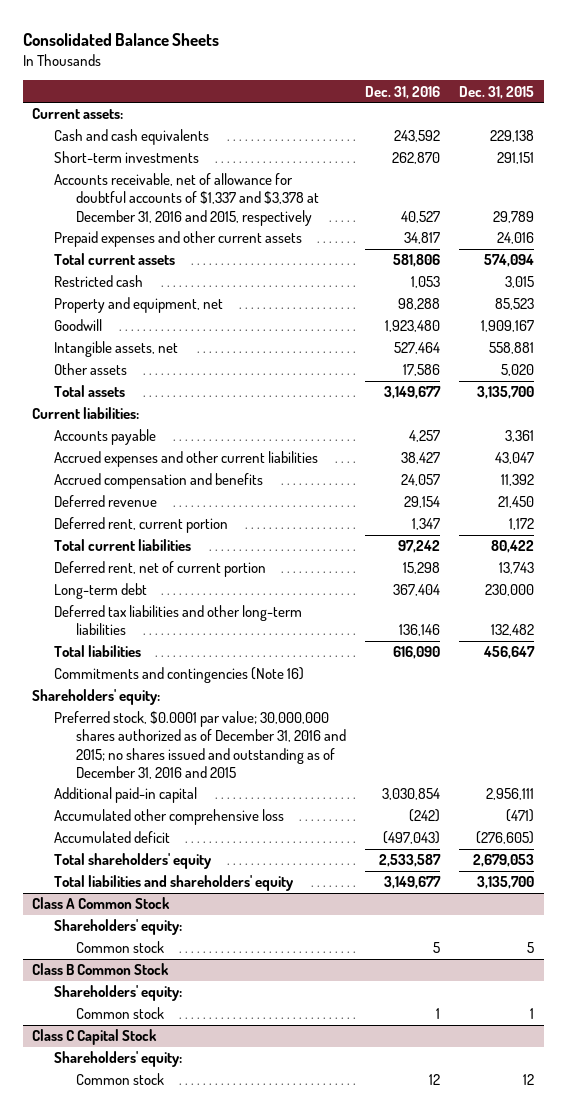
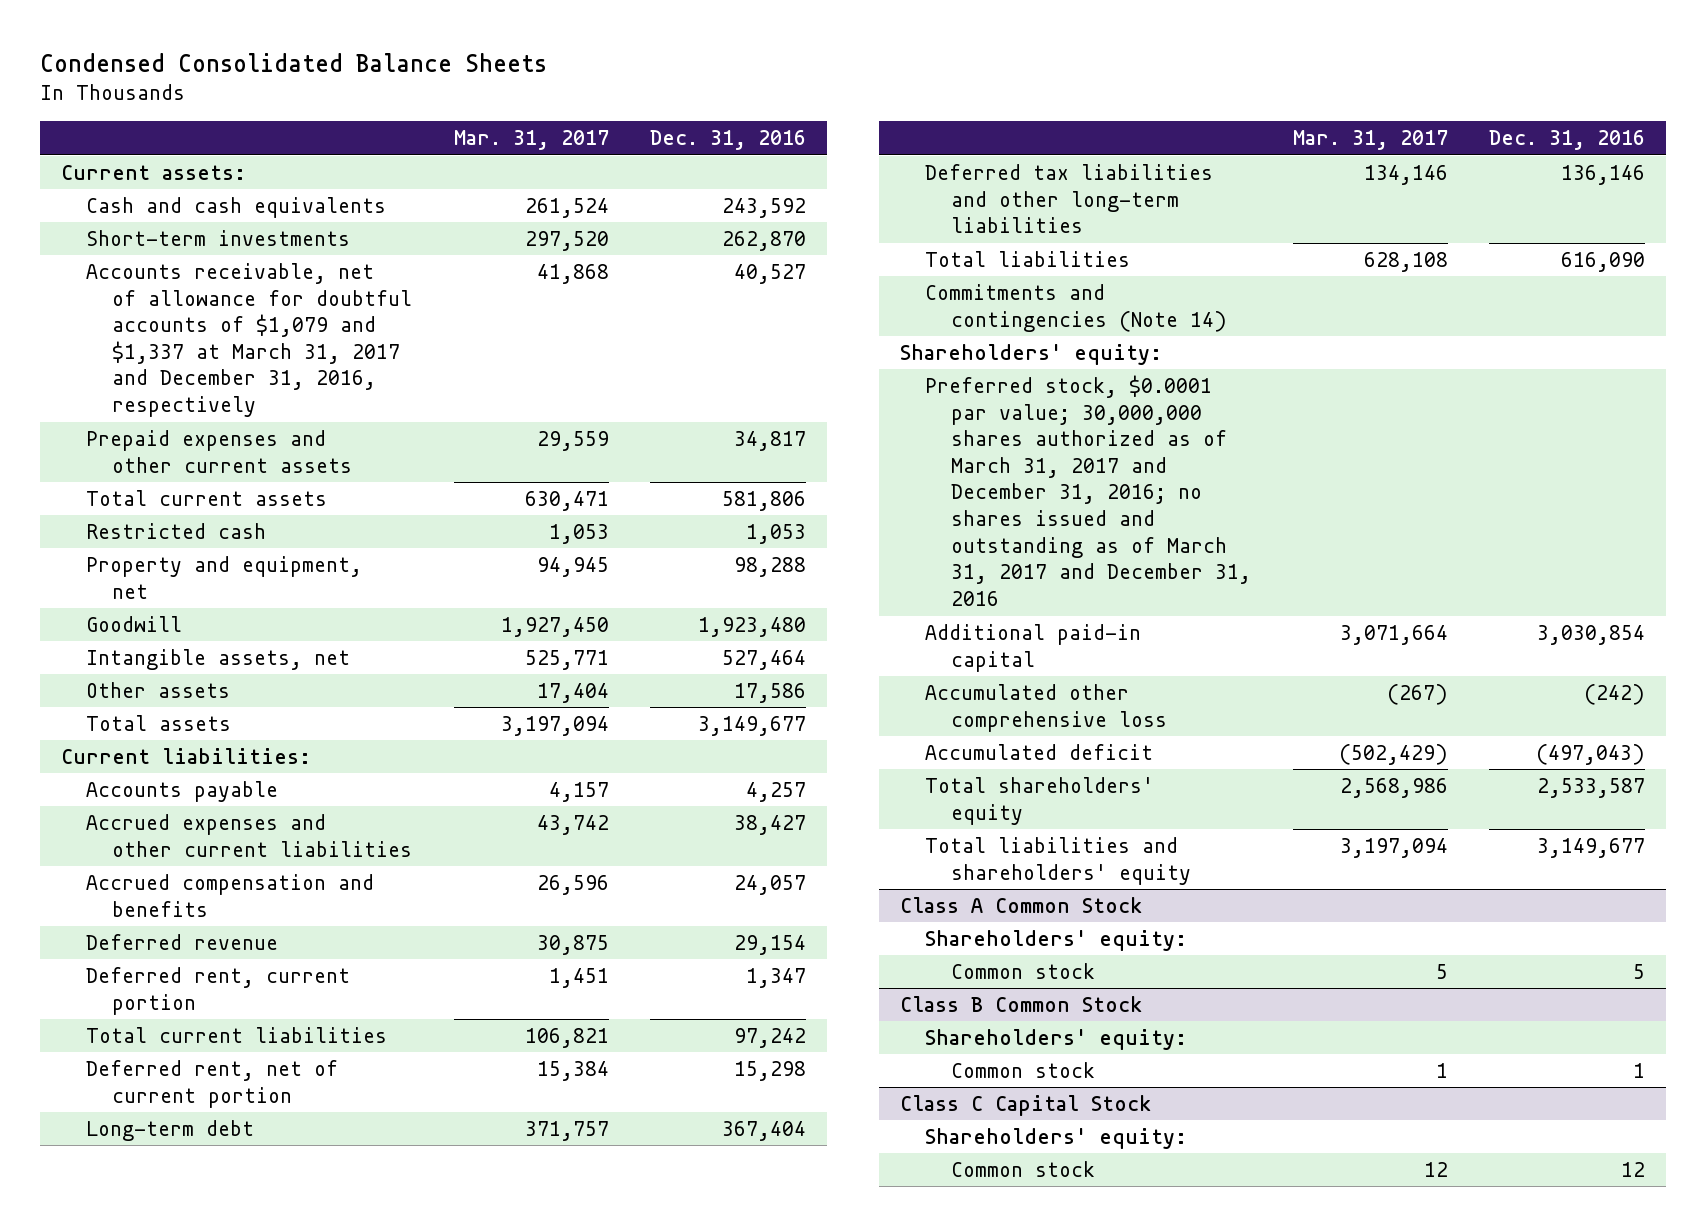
[22,32,219,46] Consolidated Balance Sheets -> [39,53,547,73] Condensed Consolidated Balance Sheets
[459,85,535,99] Dec. 31, 2015 -> none
none -> [453,129,609,150] Mar. 31, 2017
[54,173,320,226] Accounts receivable, net of allowance for doubtful accounts of $1,337 and $3,378 at December 31, 2016 and 2015, respectively -> [86,262,413,418] Accounts receivable, net of allowance for doubtful accounts of $1,079 and $1,337 at March 31, 2017 and December 31, 2016, respectively
[54,667,305,684] Commitments and contingencies (Note 16) -> [925,283,1228,332] Commitments and contingencies (Note 14)
[54,711,347,779] Preferred stock, $0.0001 par value; 30,000,000 shares authorized as of December 31, 2016 and 2015; no shares issued and outstanding as of December 31, 2016 and 2015 -> [925,374,1252,607] Preferred stock, $0.0001 par value; 30,000,000 shares authorized as of March 31, 2017 and December 31, 2016; no shares issued and outstanding as of March 31, 2017 and December 31, 2016

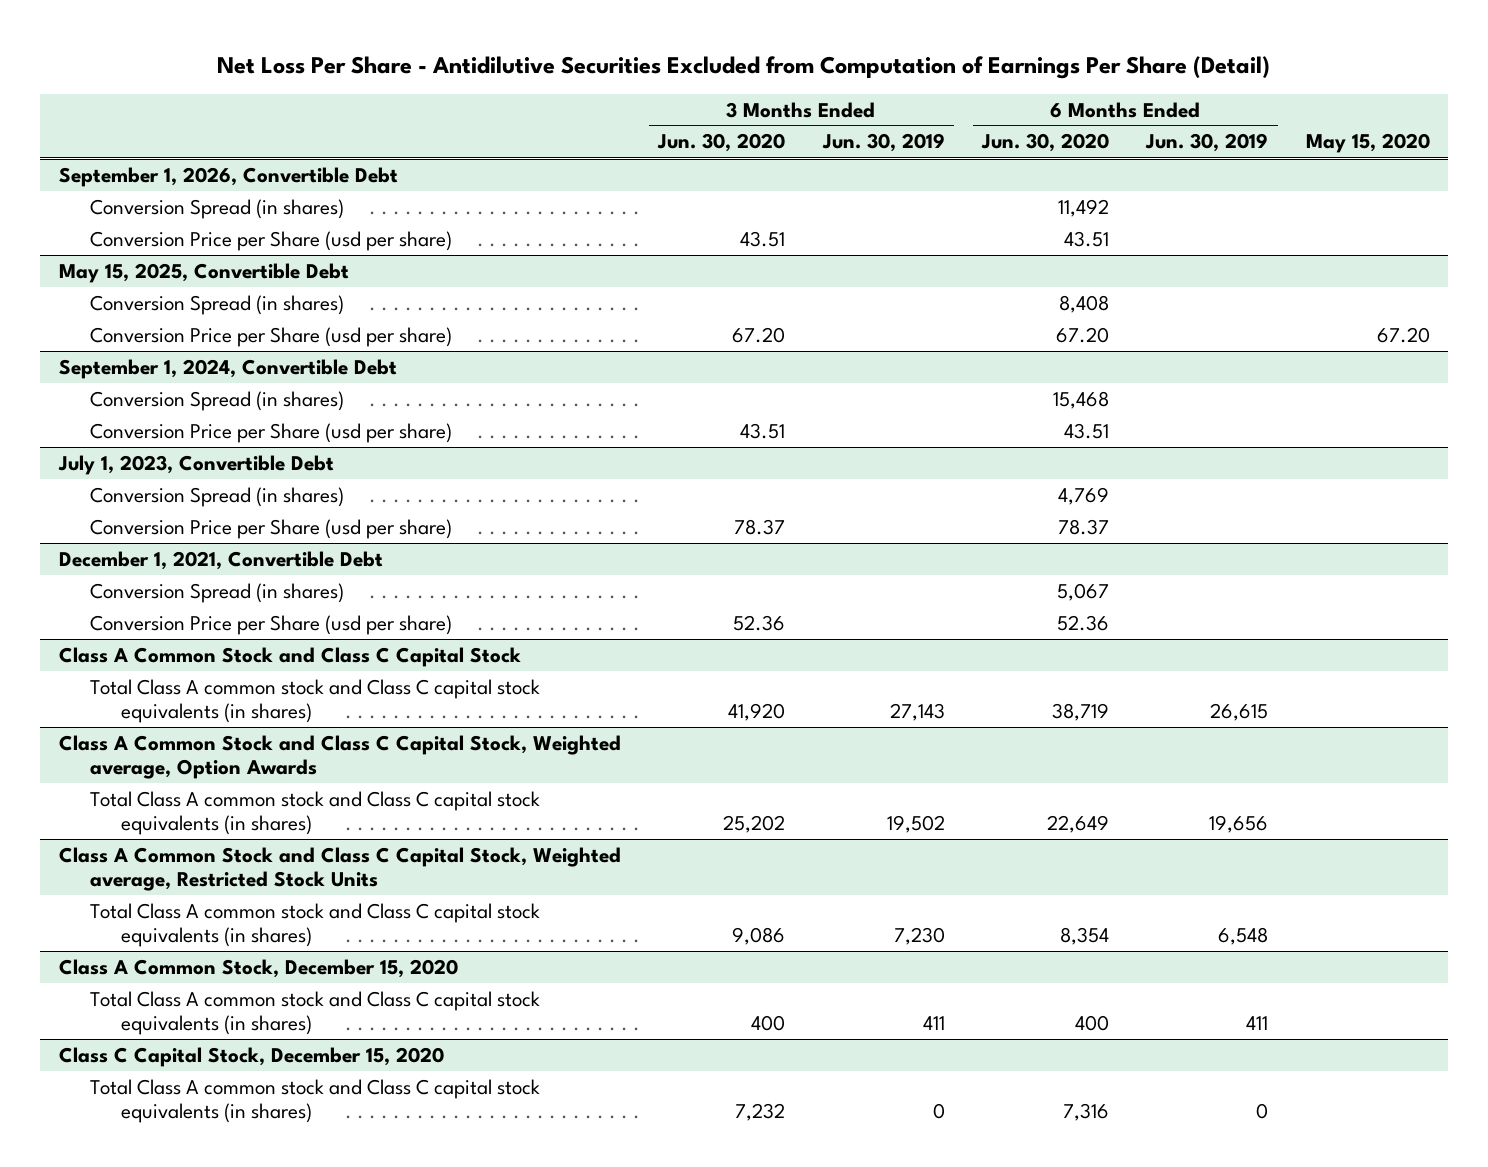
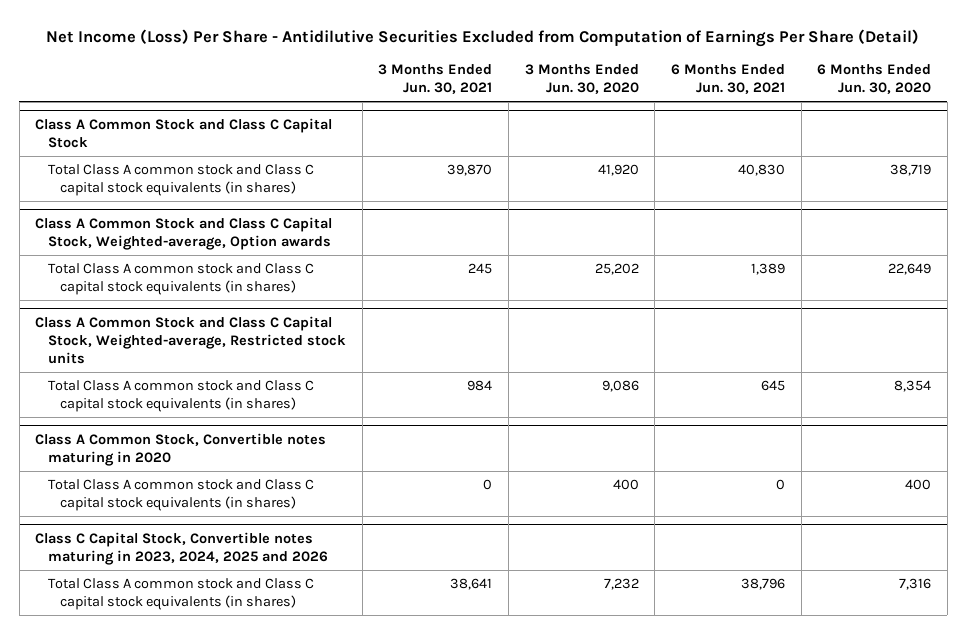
[217,55,1271,79] Net Loss Per Share - Antidilutive Securities Excluded from Computation of Earnings Per Share (Detail) -> [46,28,920,47] Net Income (Loss) Per Share - Antidilutive Securities Excluded from Computation of Earnings Per Share (Detail)
[821,133,945,153] Jun. 30, 2019 -> none
[1145,133,1269,153] Jun. 30, 2019 -> none
[1305,133,1430,154] May 15, 2020 -> none
none -> [378,64,493,95] 3 Months Ended Jun. 30, 2021
none -> [670,64,785,95] 6 Months Ended Jun. 30, 2021
[58,166,398,187] September 1, 2026, Convertible Debt -> none
[90,198,345,219] Conversion Spread (in shares) -> none
[90,230,453,251] Conversion Price per Share (usd per share) -> none
[58,262,349,283] May 15, 2025, Convertible Debt -> none
[90,294,345,315] Conversion Spread (in shares) -> none
[90,326,453,347] Conversion Price per Share (usd per share) -> none
[58,358,397,379] September 1, 2024, Convertible Debt -> none
[90,390,345,411] Conversion Spread (in shares) -> none
[90,422,453,443] Conversion Price per Share (usd per share) -> none
[57,454,334,475] July 1, 2023, Convertible Debt -> none
[90,486,345,507] Conversion Spread (in shares) -> none
[90,518,453,539] Conversion Price per Share (usd per share) -> none
[58,550,383,570] December 1, 2021, Convertible Debt -> none
[90,582,345,603] Conversion Spread (in shares) -> none
[90,614,453,635] Conversion Price per Share (usd per share) -> none
[58,734,621,780] Class A Common Stock and Class C Capital Stock, Weighted average, Option Awards -> [35,217,333,251] Class A Common Stock and Class C Capital Stock, Weighted-average, Option awards
[58,846,621,892] Class A Common Stock and Class C Capital Stock, Weighted average, Restricted Stock Units -> [35,316,346,365] Class A Common Stock and Class C Capital Stock, Weighted-average, Restricted stock units
[58,958,458,978] Class A Common Stock, December 15, 2020 -> none
none -> [35,433,327,467] Class A Common Stock, Convertible notes maturing in 2020
[58,1046,444,1067] Class C Capital Stock, December 15, 2020 -> none
none -> [35,532,328,566] Class C Capital Stock, Convertible notes maturing in 2023, 2024, 2025 and 2026

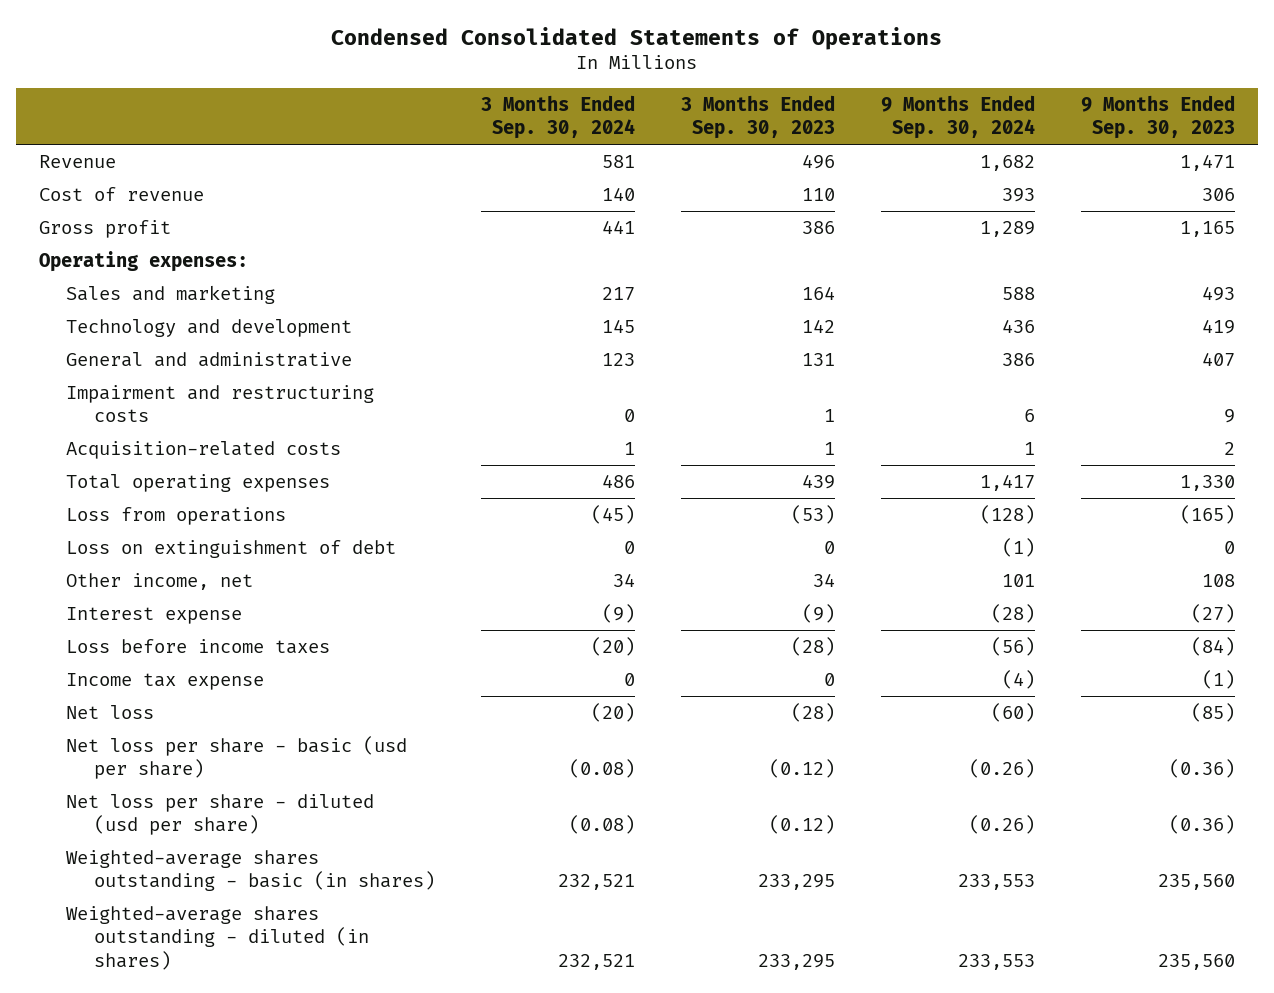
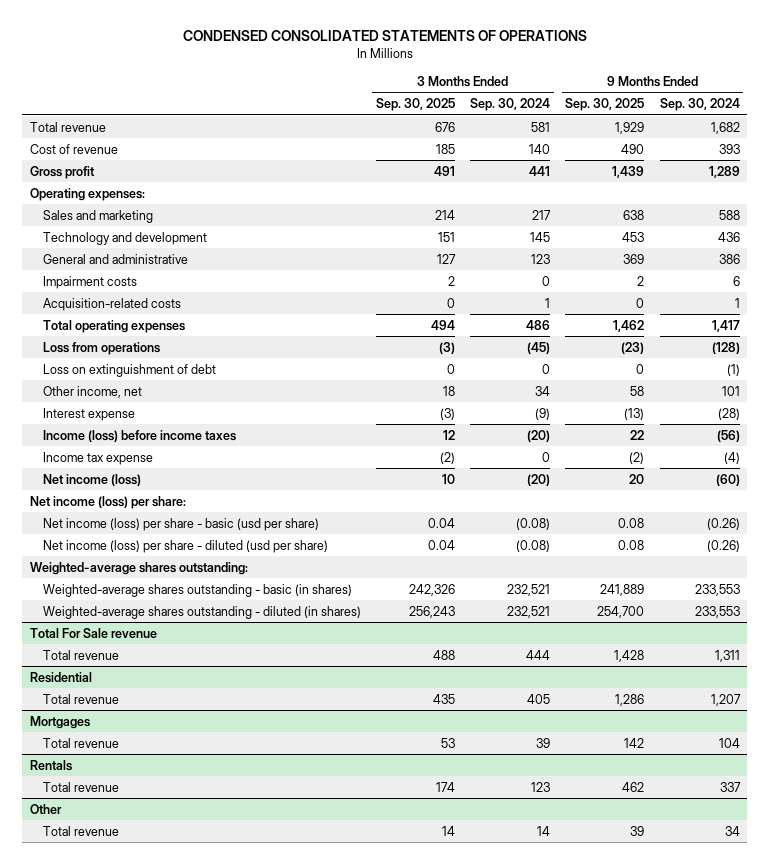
[331,26,943,50] Condensed Consolidated Statements of Operations -> [182,30,587,42] CONDENSED CONSOLIDATED STATEMENTS OF OPERATIONS
[680,94,835,140] 3 Months Ended Sep. 30, 2023 -> none
[1081,94,1236,140] 9 Months Ended Sep. 30, 2023 -> none
none -> [376,98,456,112] Sep. 30, 2025
none -> [565,98,645,112] Sep. 30, 2025
[39,154,117,168] Revenue -> [29,121,106,132] Total revenue
[66,384,375,423] Impairment and restructuring costs -> [43,275,138,289] Impairment costs
[66,638,331,654] Loss before income taxes -> [43,429,237,442] Income (loss) before income taxes
[66,704,155,719] Net loss -> [43,473,142,486] Net income (loss)
none -> [29,495,186,509] Net income (loss) per share:
[66,735,408,780] Net loss per share - basic (usd per share) -> [43,517,320,531] Net income (loss) per share - basic (usd per share)
[66,793,375,836] Net loss per share - diluted (usd per share) -> [43,539,329,553] Net income (loss) per share - diluted (usd per share)
none -> [29,561,248,575] Weighted-average shares outstanding:
none -> [29,627,157,638] Total For Sale revenue
none -> [43,649,120,660] Total revenue
none -> [29,671,92,683] Residential
none -> [43,693,120,704] Total revenue
none -> [29,715,90,729] Mortgages
none -> [43,737,120,748] Total revenue
none -> [29,759,72,771] Rentals
none -> [43,781,120,792] Total revenue
none -> [29,803,62,814] Other
none -> [43,825,120,836] Total revenue

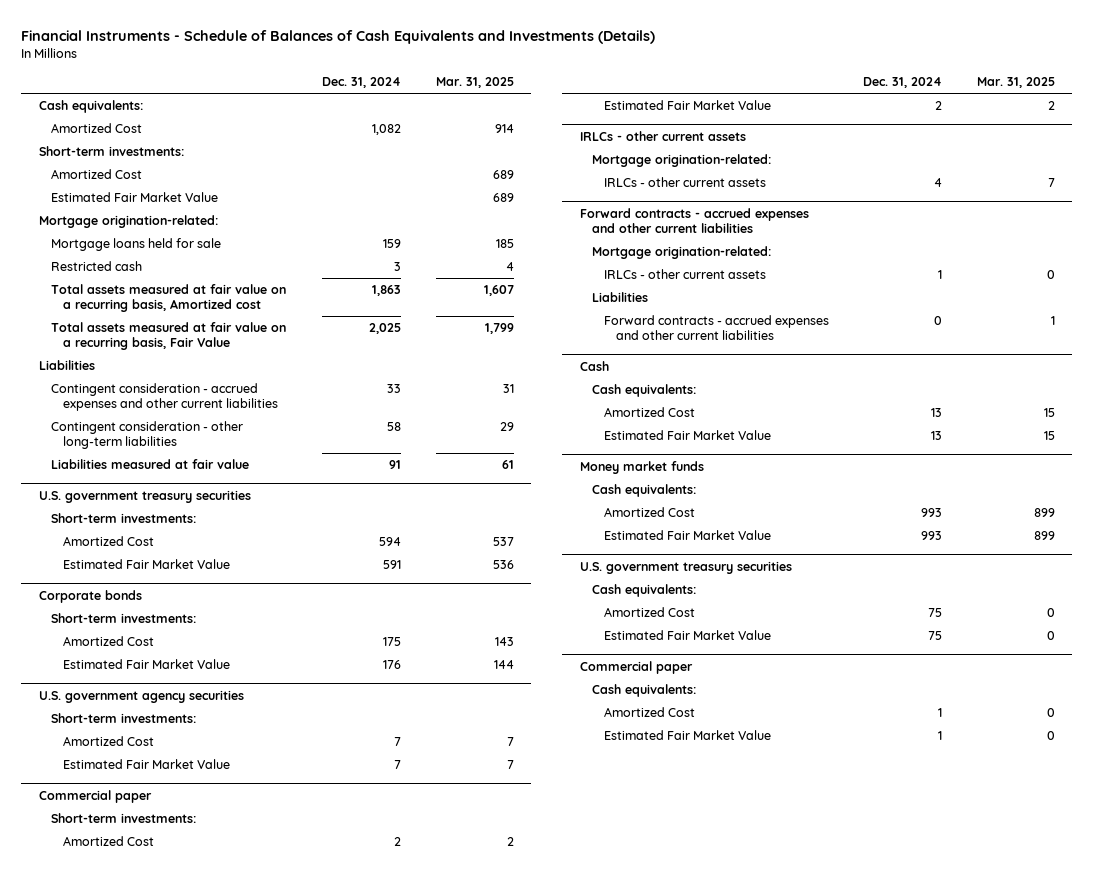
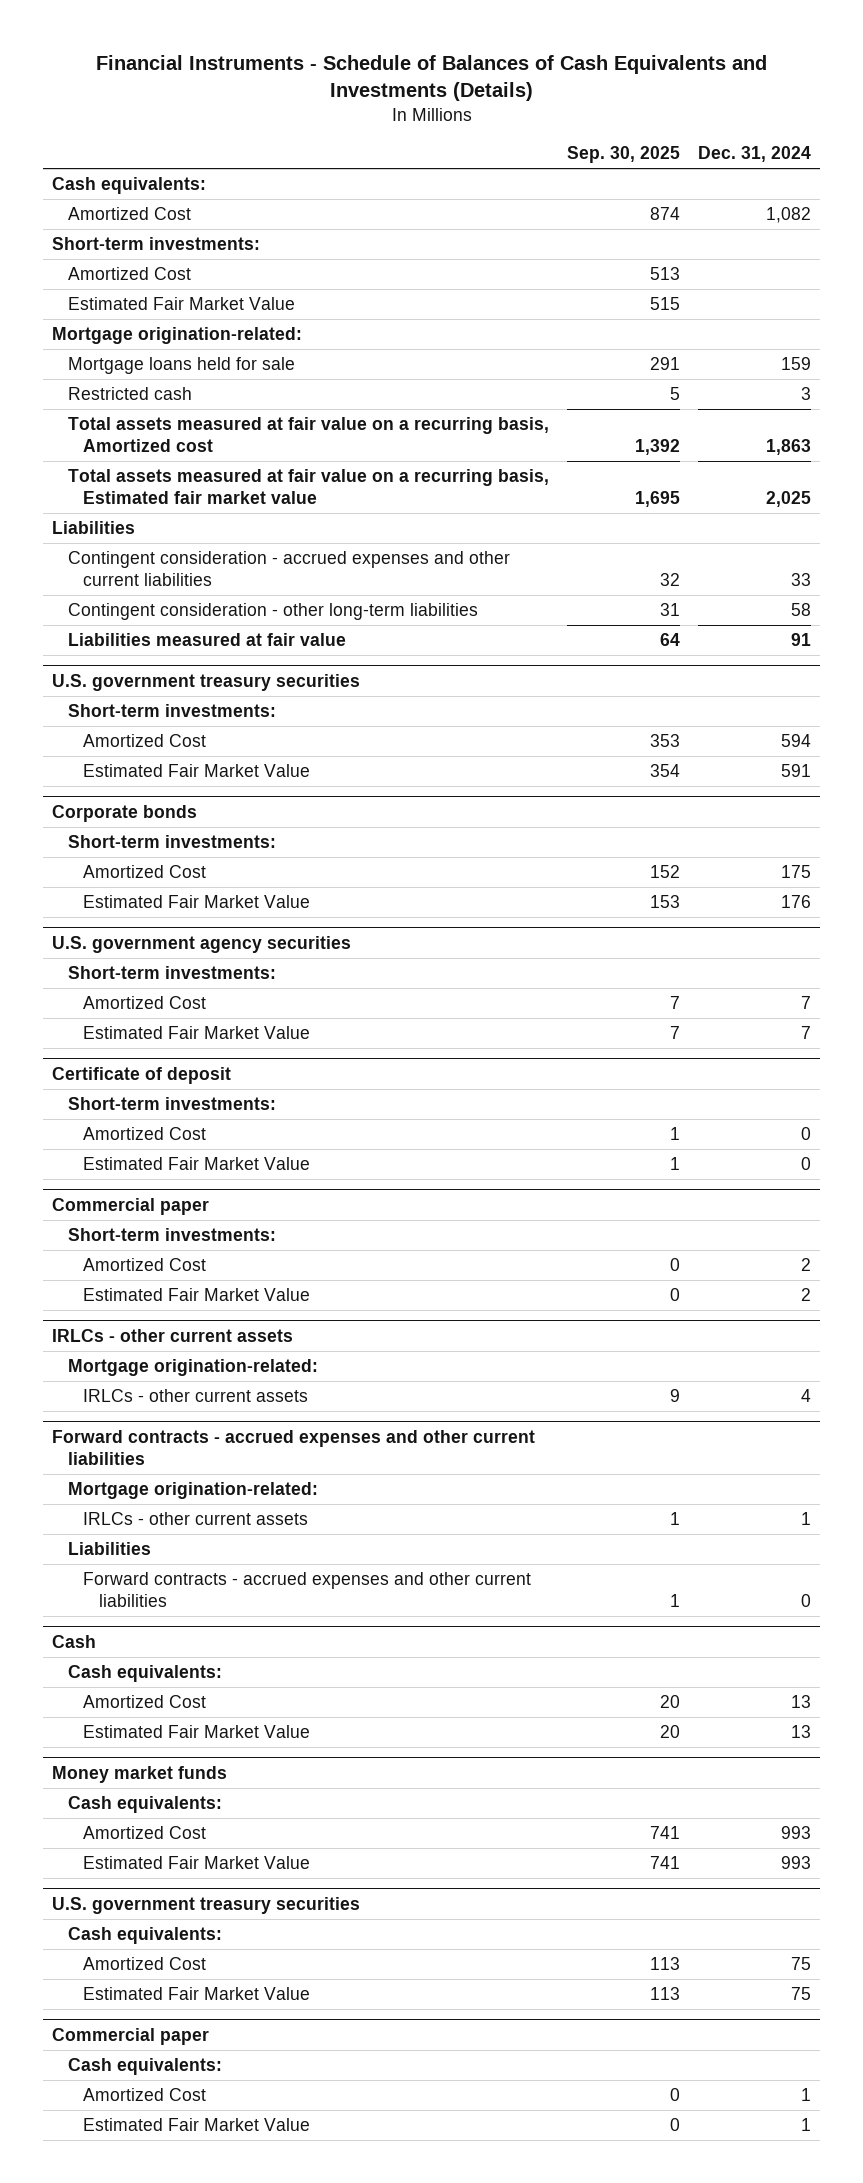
[435,77,514,89] Mar. 31, 2025 -> none
none -> [566,146,680,164] Sep. 30, 2025
[50,322,286,351] Total assets measured at fair value on a recurring basis, Fair Value -> [67,469,549,505] Total assets measured at fair value on a recurring basis, Estimated fair market value
none -> [52,1067,232,1085] Certificate of deposit
none -> [67,1097,276,1111] Short-term investments:
none -> [83,1127,207,1141] Amortized Cost
none -> [83,1157,311,1171] Estimated Fair Market Value

